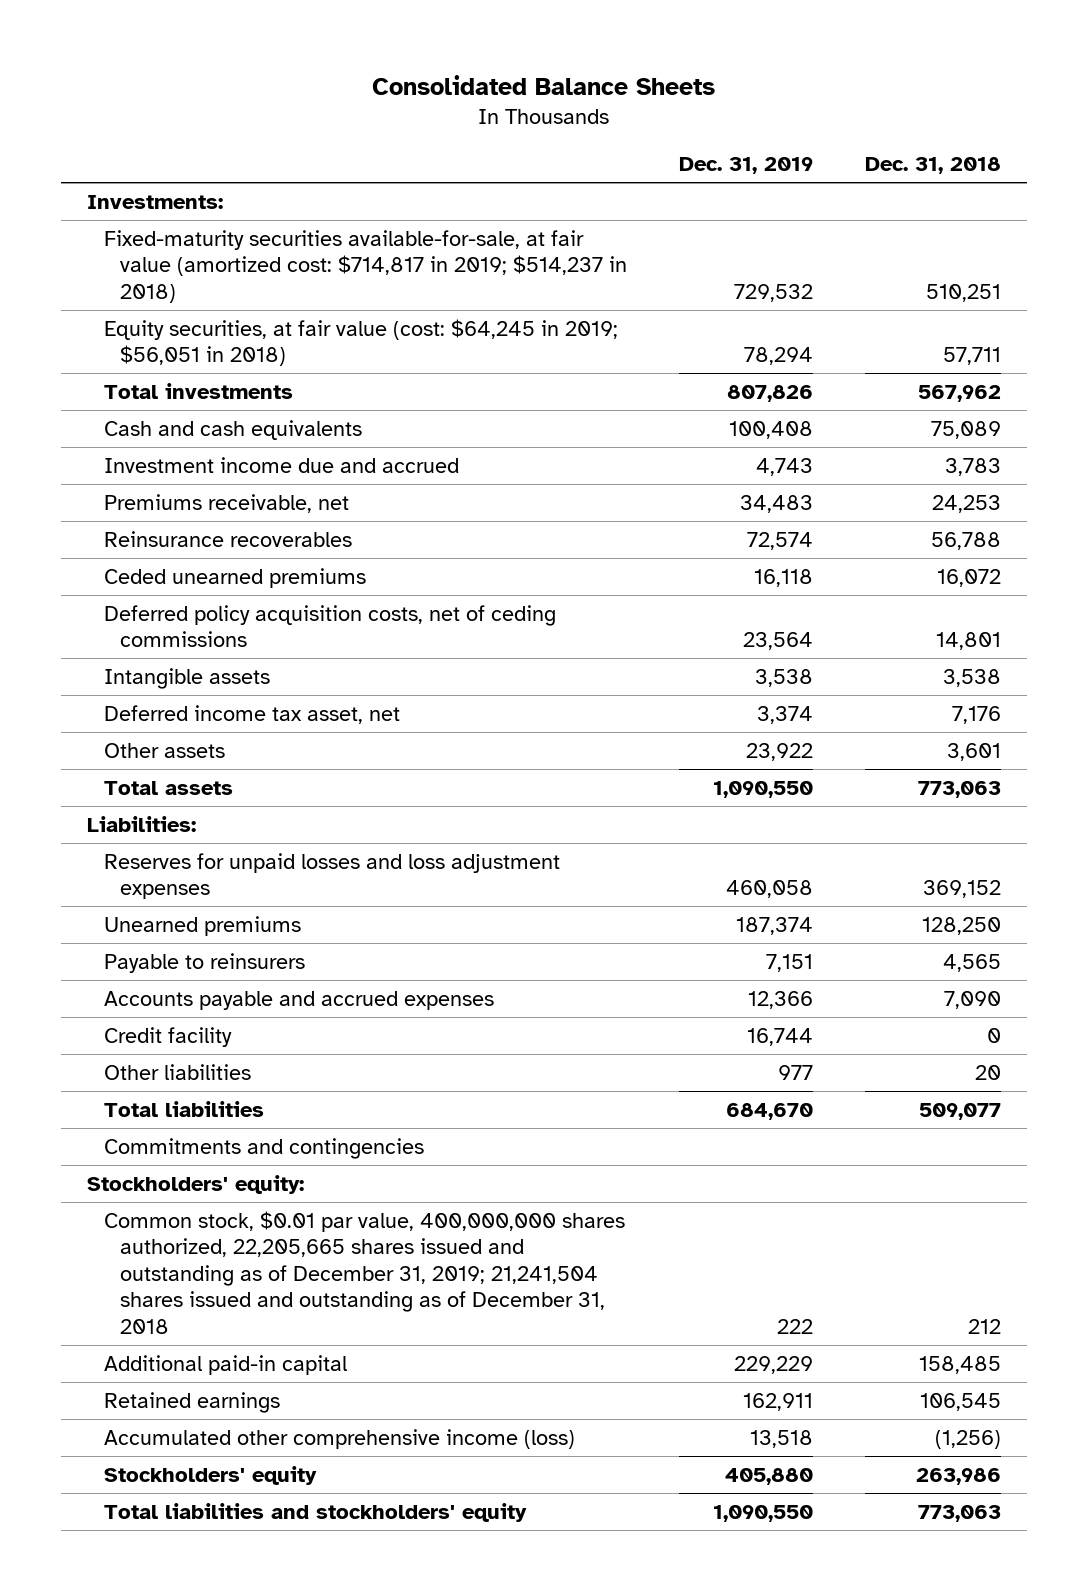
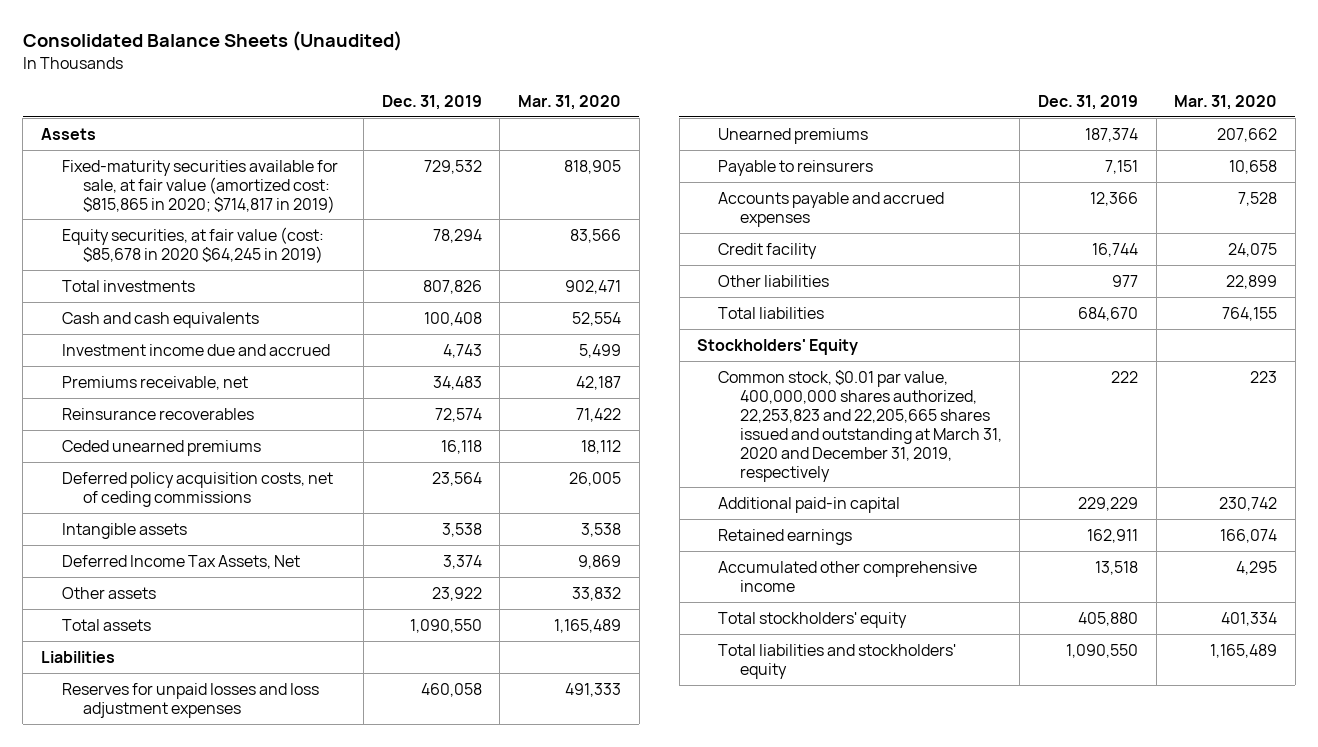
[371,74,715,95] Consolidated Balance Sheets -> [22,31,402,52] Consolidated Balance Sheets (Unaudited)
[864,157,1001,175] Dec. 31, 2018 -> none
none -> [517,94,621,110] Mar. 31, 2020
[87,194,224,209] Investments: -> none
none -> [40,127,96,140] Assets
[103,229,628,303] Fixed-maturity securities available-for-sale, at fair value (amortized cost: $714,817 in 2019; $514,237 in 2018) -> [62,159,339,213] Fixed-maturity securities available for sale, at fair value (amortized cost: $815,865 in 2020; $714,817 in 2019)
[103,318,618,367] Equity securities, at fair value (cost: $64,245 in 2019; $56,051 in 2018) -> [62,226,325,263] Equity securities, at fair value (cost: $85,678 in 2020 $64,245 in 2019)
[103,704,400,724] Deferred income tax asset, net -> [62,554,301,569] Deferred Income Tax Assets, Net
[87,815,197,832] Liabilities: -> [40,650,115,663] Liabilities
[103,1137,424,1159] Commitments and contingencies -> none
[87,1174,305,1194] Stockholders' equity: -> [697,338,859,355] Stockholders' Equity
[103,1210,625,1334] Common stock, $0.01 par value, 400,000,000 shares authorized, 22,205,665 shares issued and outstanding as of December 31, 2019; 21,241,504 shares issued and outstanding as of December 31, 2018 -> [718,369,1002,482] Common stock, $0.01 par value, 400,000,000 shares authorized, 22,253,823 and 22,205,665 shares issued and outstanding at March 31, 2020 and December 31, 2019, respectively
[103,1428,575,1449] Accumulated other comprehensive income (loss) -> [718,560,978,592] Accumulated other comprehensive income
[103,1465,317,1485] Stockholders' equity -> [718,611,908,628] Total stockholders' equity

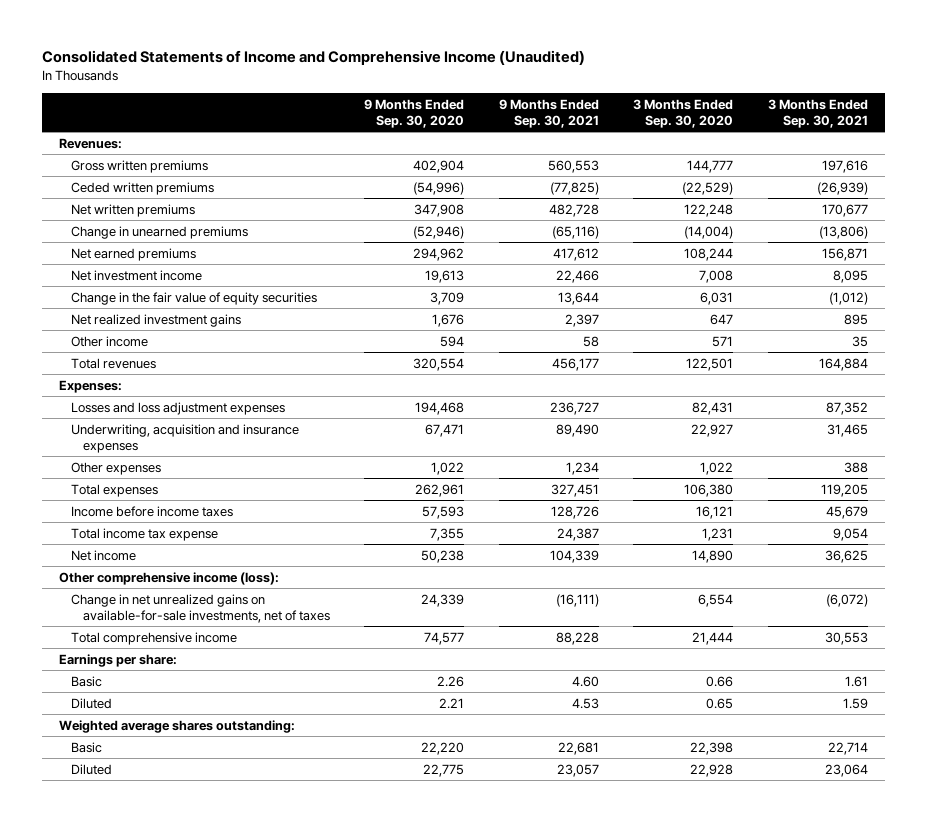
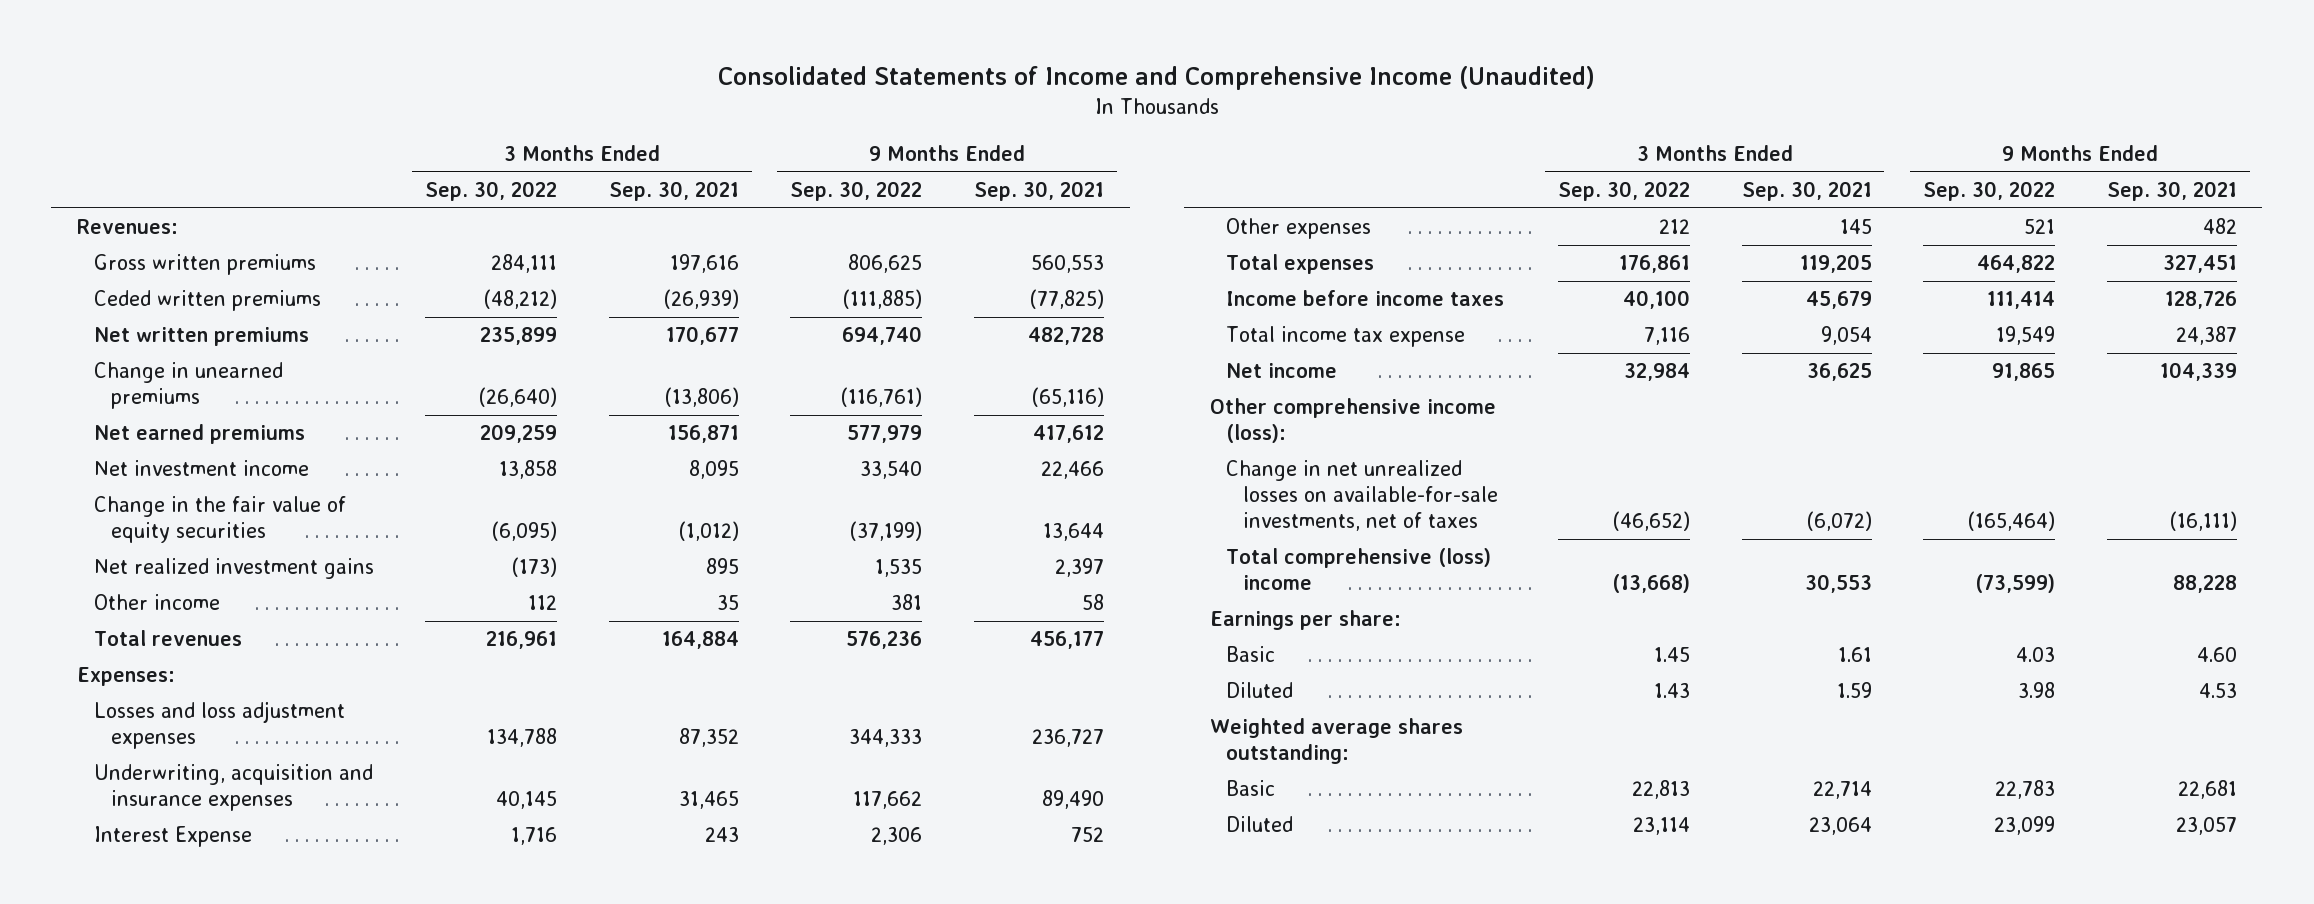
[364,98,465,128] 9 Months Ended Sep. 30, 2020 -> none
[633,98,734,128] 3 Months Ended Sep. 30, 2020 -> none
none -> [425,181,558,202] Sep. 30, 2022
none -> [790,181,923,202] Sep. 30, 2022
none -> [93,826,252,848] Interest Expense
[565,461,599,475] 1,234 -> [2202,218,2237,235] 482
[843,461,868,473] 388 -> [1839,219,1872,235] 145
[70,593,330,623] Change in net unrealized gains on available-for-sale investments, net of taxes -> [1226,460,1499,532] Change in net unrealized losses on available-for-sale investments, net of taxes
[70,631,237,645] Total comprehensive income -> [1226,548,1492,591] Total comprehensive (loss) income

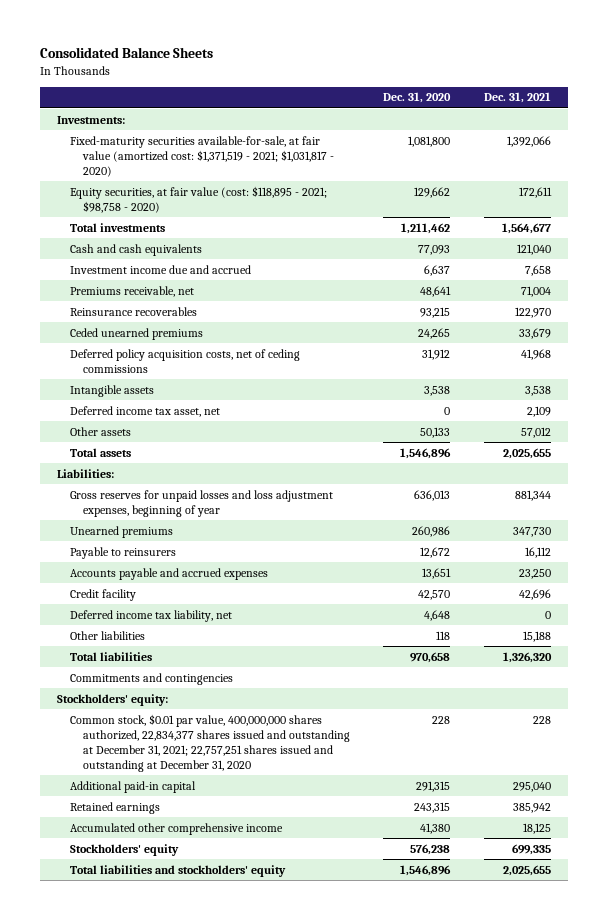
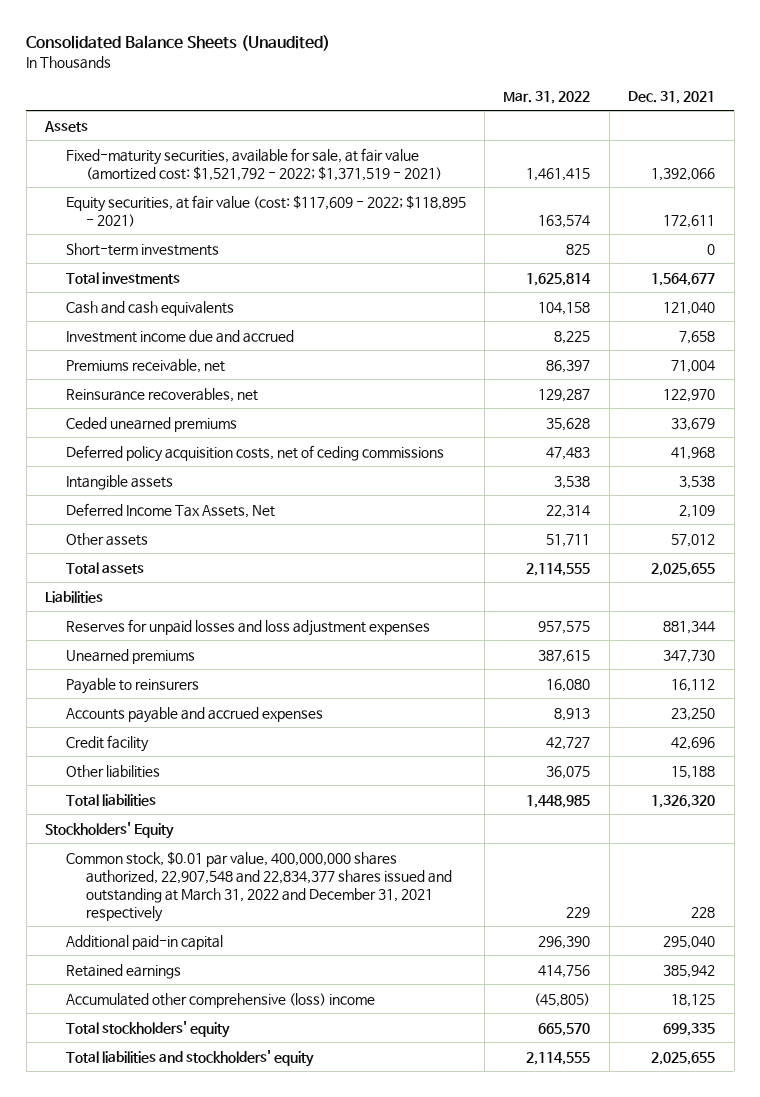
[39,47,213,59] Consolidated Balance Sheets -> [26,35,331,52] Consolidated Balance Sheets (Unaudited)
[383,92,452,104] Dec. 31, 2020 -> none
none -> [503,90,591,104] Mar. 31, 2022
[56,115,125,124] Investments: -> none
none -> [44,120,89,132] Assets
[69,135,334,177] Fixed-maturity securities available-for-sale, at fair value (amortized cost: $1,371,519 - 2021; $1,031,817 - 2020) -> [65,147,443,181] Fixed-maturity securities, available for sale, at fair value (amortized cost: $1,521,792 - 2022; $1,371,519 - 2021)
[69,185,327,213] Equity securities, at fair value (cost: $118,895 - 2021; $98,758 - 2020) -> [65,194,466,227] Equity securities, at fair value (cost: $117,609 - 2022; $118,895 - 2021)
none -> [65,242,219,256] Short-term investments
[69,306,197,316] Reinsurance recoverables -> [65,387,258,402] Reinsurance recoverables, net
[69,405,220,417] Deferred income tax asset, net -> [65,502,275,518] Deferred Income Tax Assets, Net
[56,468,114,478] Liabilities: -> [45,590,104,603] Liabilities
[69,489,333,517] Gross reserves for unpaid losses and loss adjustment expenses, beginning of year -> [65,618,430,636] Reserves for unpaid losses and loss adjustment expenses
[69,609,232,622] Deferred income tax liability, net -> none
[69,672,233,685] Commitments and contingencies -> none
[56,693,168,706] Stockholders' equity: -> [45,821,175,839] Stockholders' Equity
[69,713,350,772] Common stock, $0.01 par value, 400,000,000 shares authorized, 22,834,377 shares issued and outstanding at December 31, 2021; 22,757,251 shares issued and outstanding at December 31, 2020 -> [65,850,453,922] Common stock, $0.01 par value, 400,000,000 shares authorized, 22,907,548 and 22,834,377 shares issued and outstanding at March 31, 2022 and December 31, 2021 respectively
[69,822,283,835] Accumulated other comprehensive income -> [65,992,375,1008] Accumulated other comprehensive (loss) income
[69,843,179,856] Stockholders' equity -> [65,1020,230,1038] Total stockholders' equity

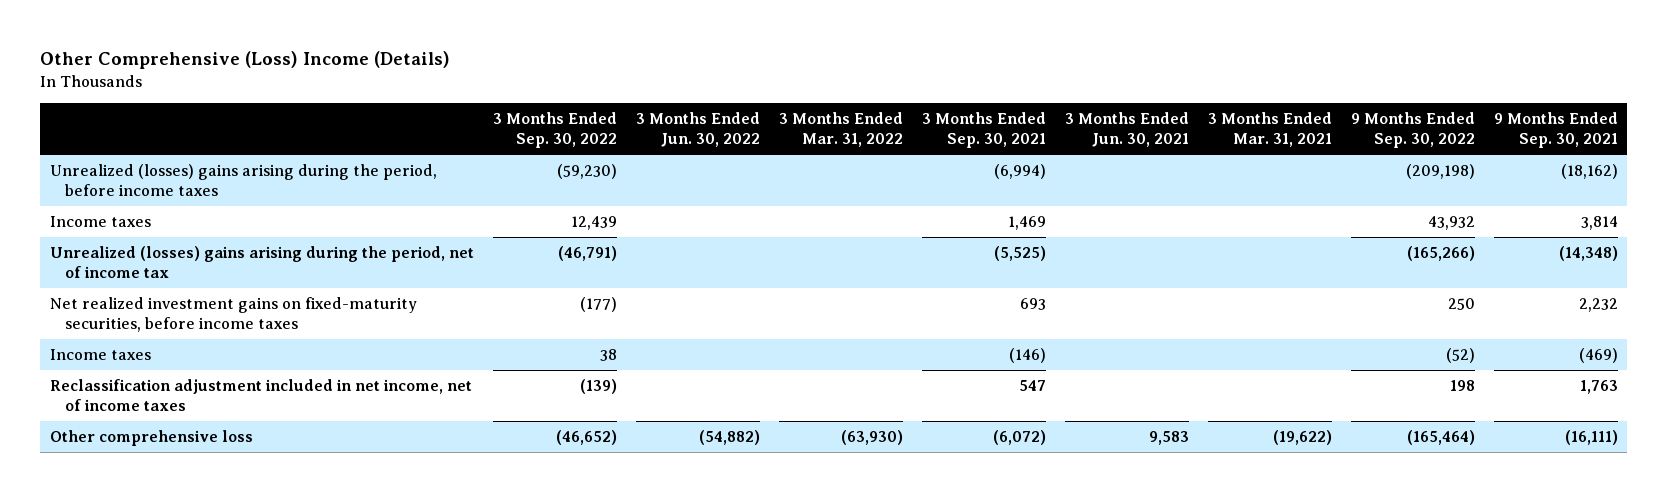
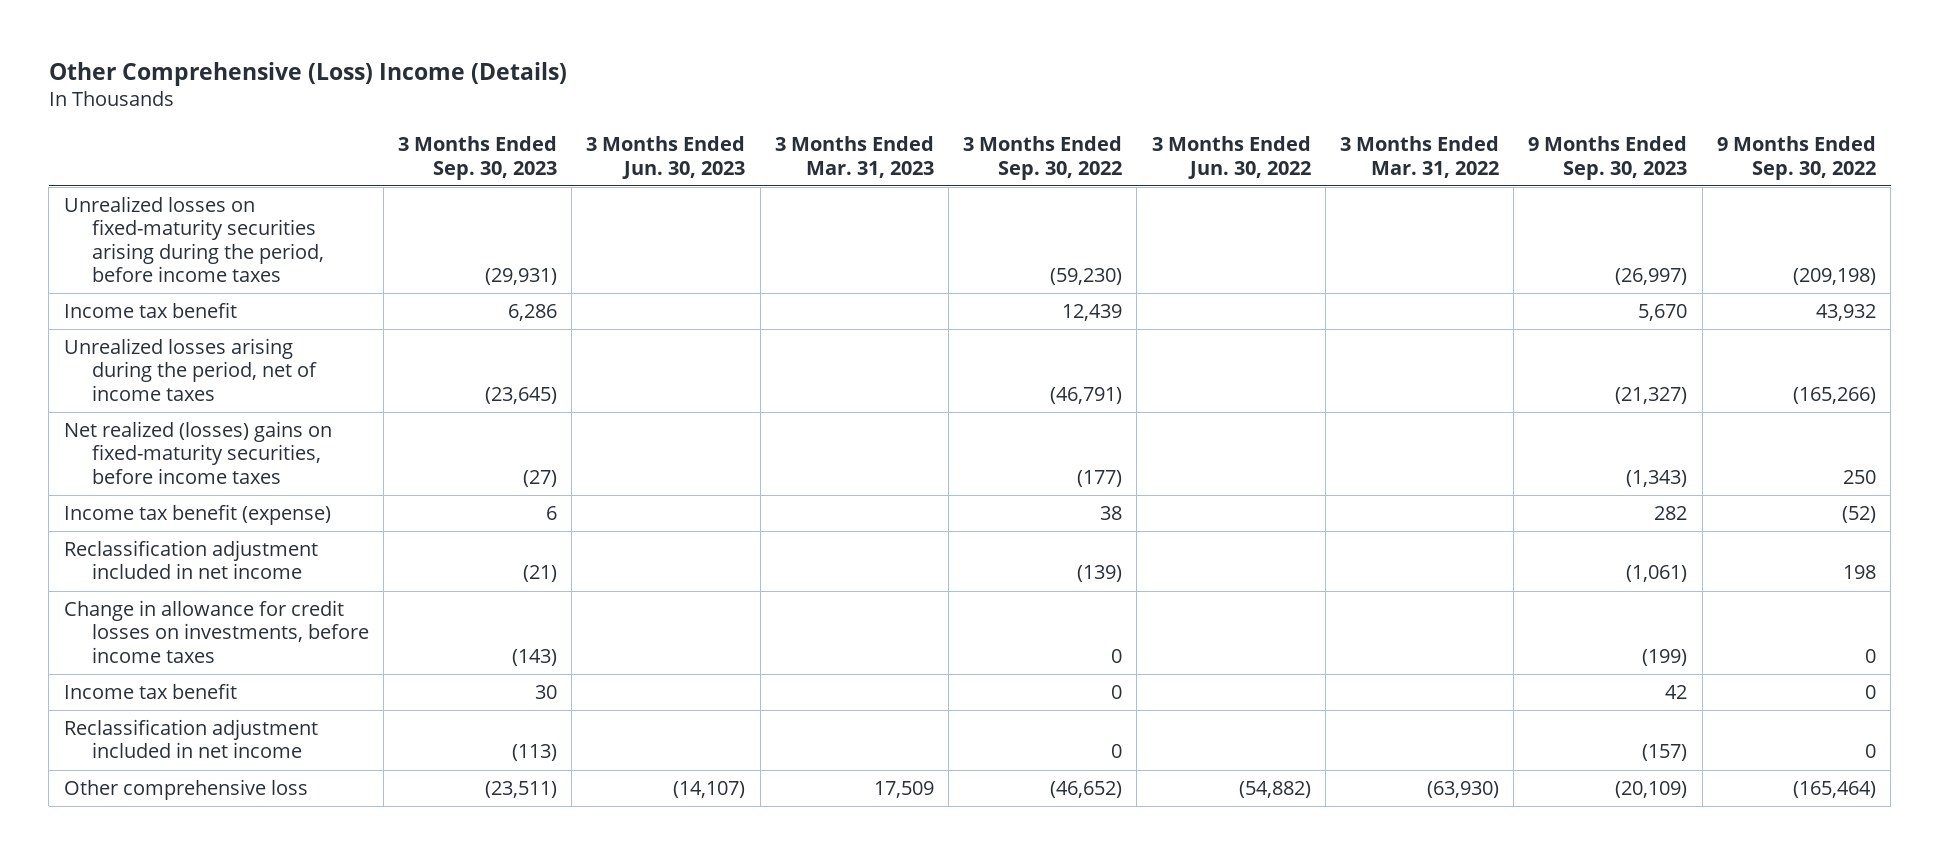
[921,112,1046,149] 3 Months Ended Sep. 30, 2021 -> none
[1064,112,1189,148] 3 Months Ended Jun. 30, 2021 -> none
[1207,112,1332,148] 3 Months Ended Mar. 31, 2021 -> none
[1493,112,1618,149] 9 Months Ended Sep. 30, 2021 -> none
none -> [398,136,558,180] 3 Months Ended Sep. 30, 2023
none -> [586,136,746,179] 3 Months Ended Jun. 30, 2023
none -> [774,136,934,178] 3 Months Ended Mar. 31, 2023
none -> [1528,136,1688,180] 9 Months Ended Sep. 30, 2023
[49,164,437,197] Unrealized (losses) gains arising during the period, before income taxes -> [63,196,324,282] Unrealized losses on fixed-maturity securities arising during the period, before income taxes
[49,216,151,228] Income taxes -> [63,302,237,319] Income tax benefit
[49,246,474,279] Unrealized (losses) gains arising during the period, net of income tax -> [63,338,317,401] Unrealized losses arising during the period, net of income taxes
[49,297,417,333] Net realized investment gains on fixed-maturity securities, before income taxes -> [63,421,332,484] Net realized (losses) gains on fixed-maturity securities, before income taxes
[49,349,151,361] Income taxes -> [63,504,331,526] Income tax benefit (expense)
[49,379,472,412] Reclassification adjustment included in net income, net of income taxes -> [63,540,318,580] Reclassification adjustment included in net income
none -> [63,600,369,663] Change in allowance for credit losses on investments, before income taxes
none -> [63,683,237,700] Income tax benefit
none -> [63,719,318,759] Reclassification adjustment included in net income

